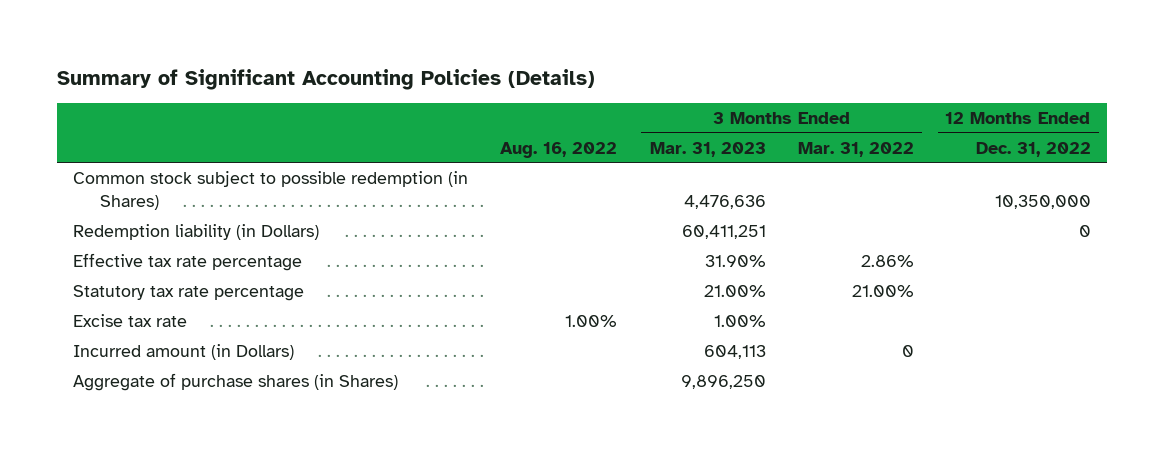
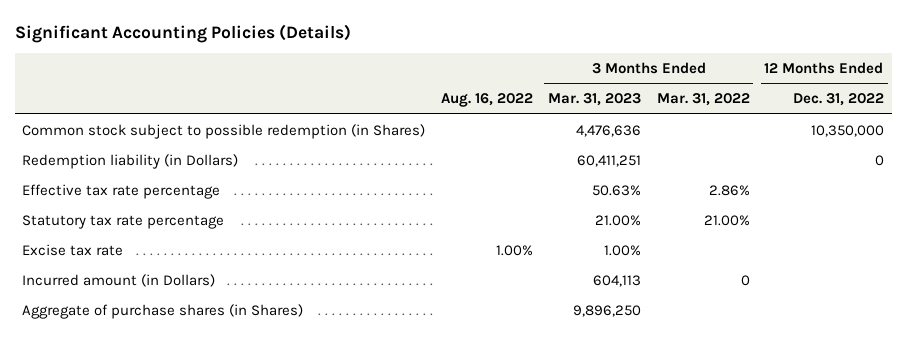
[56,69,595,91] Summary of Significant Accounting Policies (Details) -> [14,24,351,44] Significant Accounting Policies (Details)
[704,254,766,267] 31.90% -> [592,184,642,196] 50.63%

